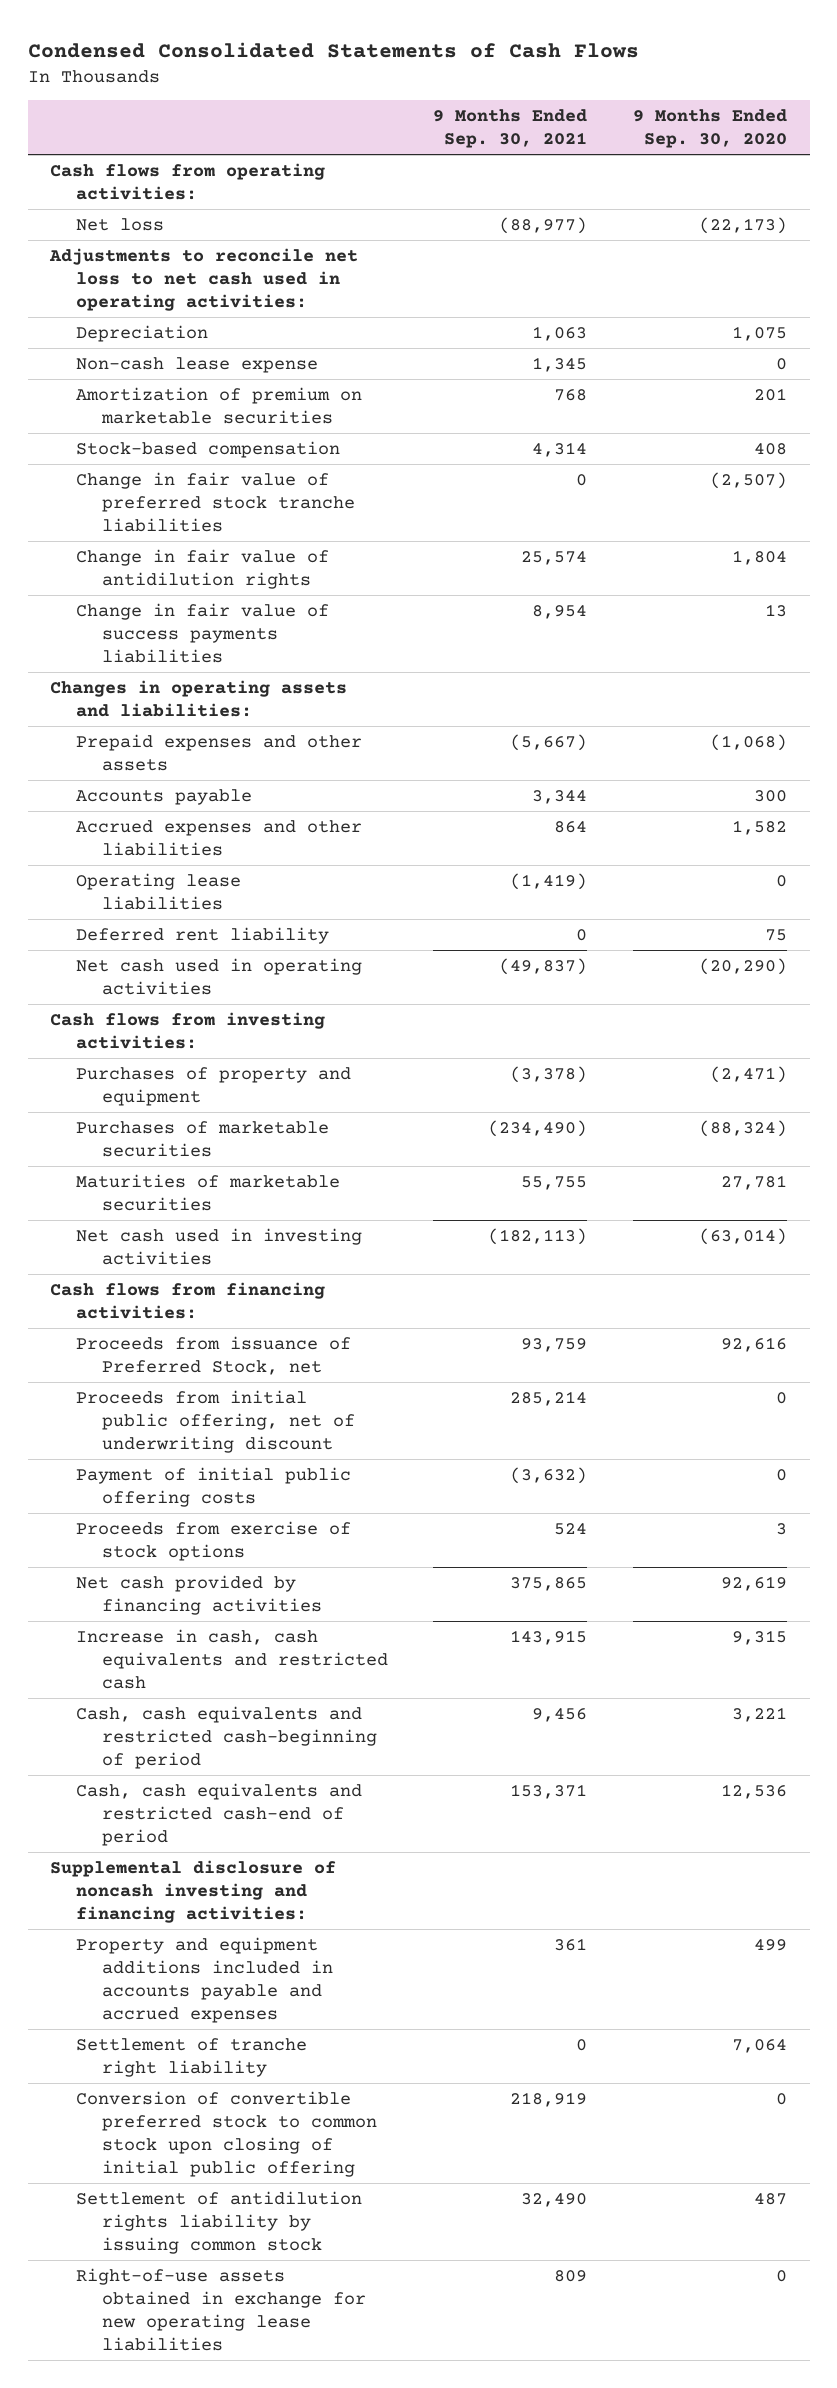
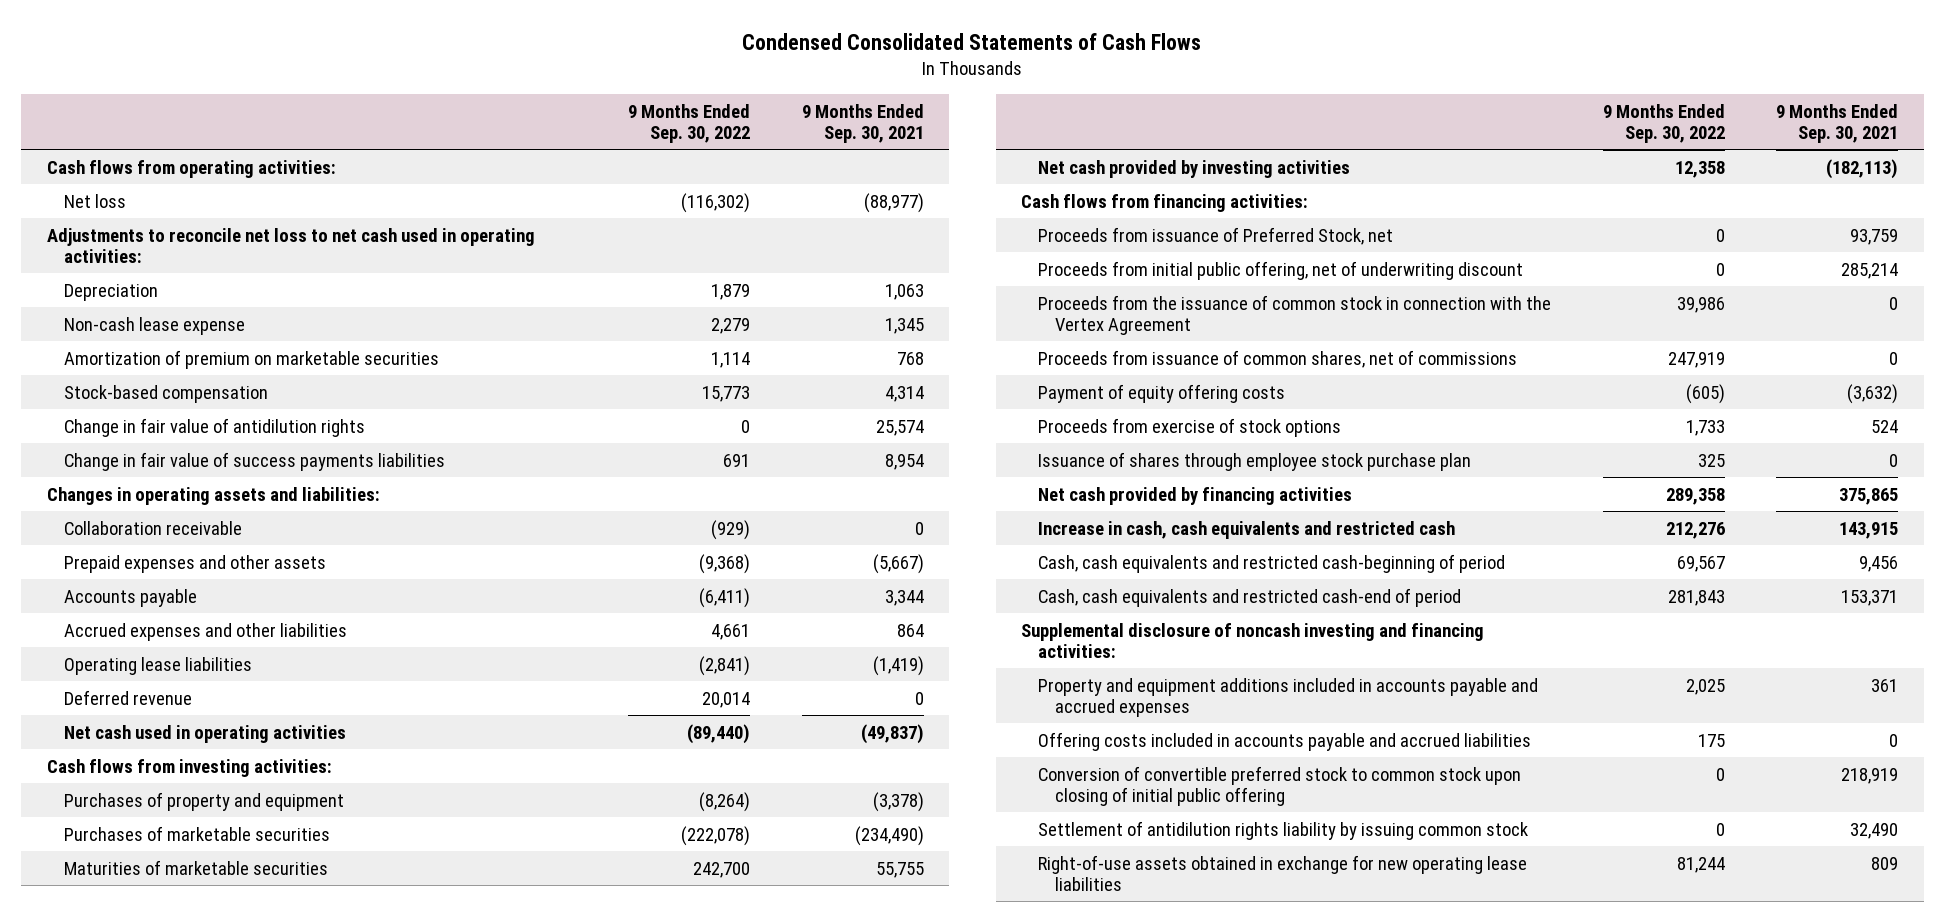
[632,109,787,149] 9 Months Ended Sep. 30, 2020 -> none
none -> [628,103,751,144] 9 Months Ended Sep. 30, 2022
[76,471,355,532] Change in fair value of preferred stock tranche liabilities -> none
none -> [63,520,242,535] Collaboration receivable
[76,926,330,944] Deferred rent liability -> none
none -> [63,689,192,705] Deferred revenue
[76,1227,363,1265] Net cash used in investing activities -> [1038,159,1351,178] Net cash provided by investing activities
none -> [1038,294,1552,336] Proceeds from the issuance of common stock in connection with the Vertex Agreement
none -> [1038,349,1518,368] Proceeds from issuance of common shares, net of commissions
[76,1466,352,1507] Payment of initial public offering costs -> [1038,383,1286,403] Payment of equity offering costs
none -> [1038,451,1472,471] Issuance of shares through employee stock purchase plan
[76,2037,308,2077] Settlement of tranche right liability -> none
none -> [1038,731,1532,751] Offering costs included in accounts payable and accrued liabilities

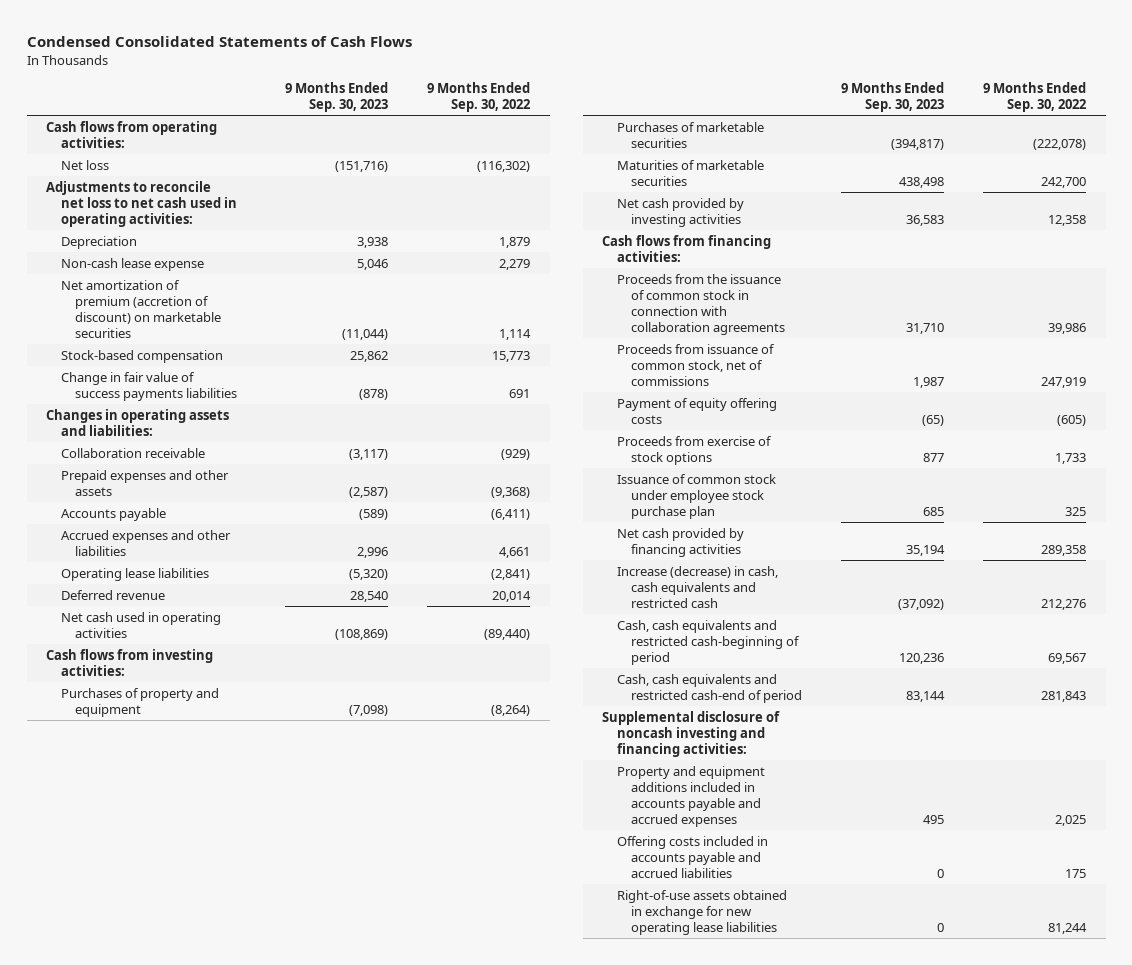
[801,103,924,144] 9 Months Ended Sep. 30, 2021 -> none
none -> [285,82,389,113] 9 Months Ended Sep. 30, 2023
[63,349,439,369] Amortization of premium on marketable securities -> [60,279,222,338] Net amortization of premium (accretion of discount) on marketable securities
[63,417,365,437] Change in fair value of antidilution rights -> none
[1038,226,1394,245] Proceeds from issuance of Preferred Stock, net -> none
[1038,260,1524,280] Proceeds from initial public offering, net of underwriting discount -> none
[1038,294,1552,336] Proceeds from the issuance of common stock in connection with the Vertex Agreement -> [616,273,786,335] Proceeds from the issuance of common stock in connection with collaboration agreements
[1038,349,1518,368] Proceeds from issuance of common shares, net of commissions -> [616,343,775,386] Proceeds from issuance of common stock, net of commissions
[1038,451,1472,471] Issuance of shares through employee stock purchase plan -> [616,473,776,519] Issuance of common stock under employee stock purchase plan
[1038,520,1456,539] Increase in cash, cash equivalents and restricted cash -> [616,565,778,608] Increase (decrease) in cash, cash equivalents and restricted cash
[1038,765,1522,807] Conversion of convertible preferred stock to common stock upon closing of initial public offering -> none
[1038,820,1529,840] Settlement of antidilution rights liability by issuing common stock -> none

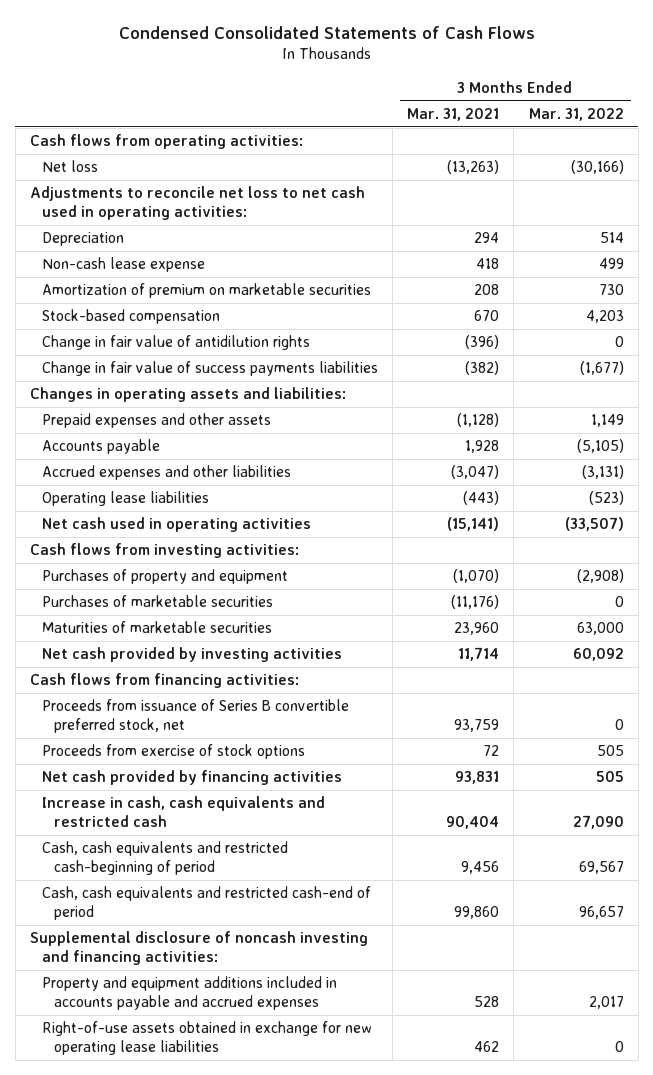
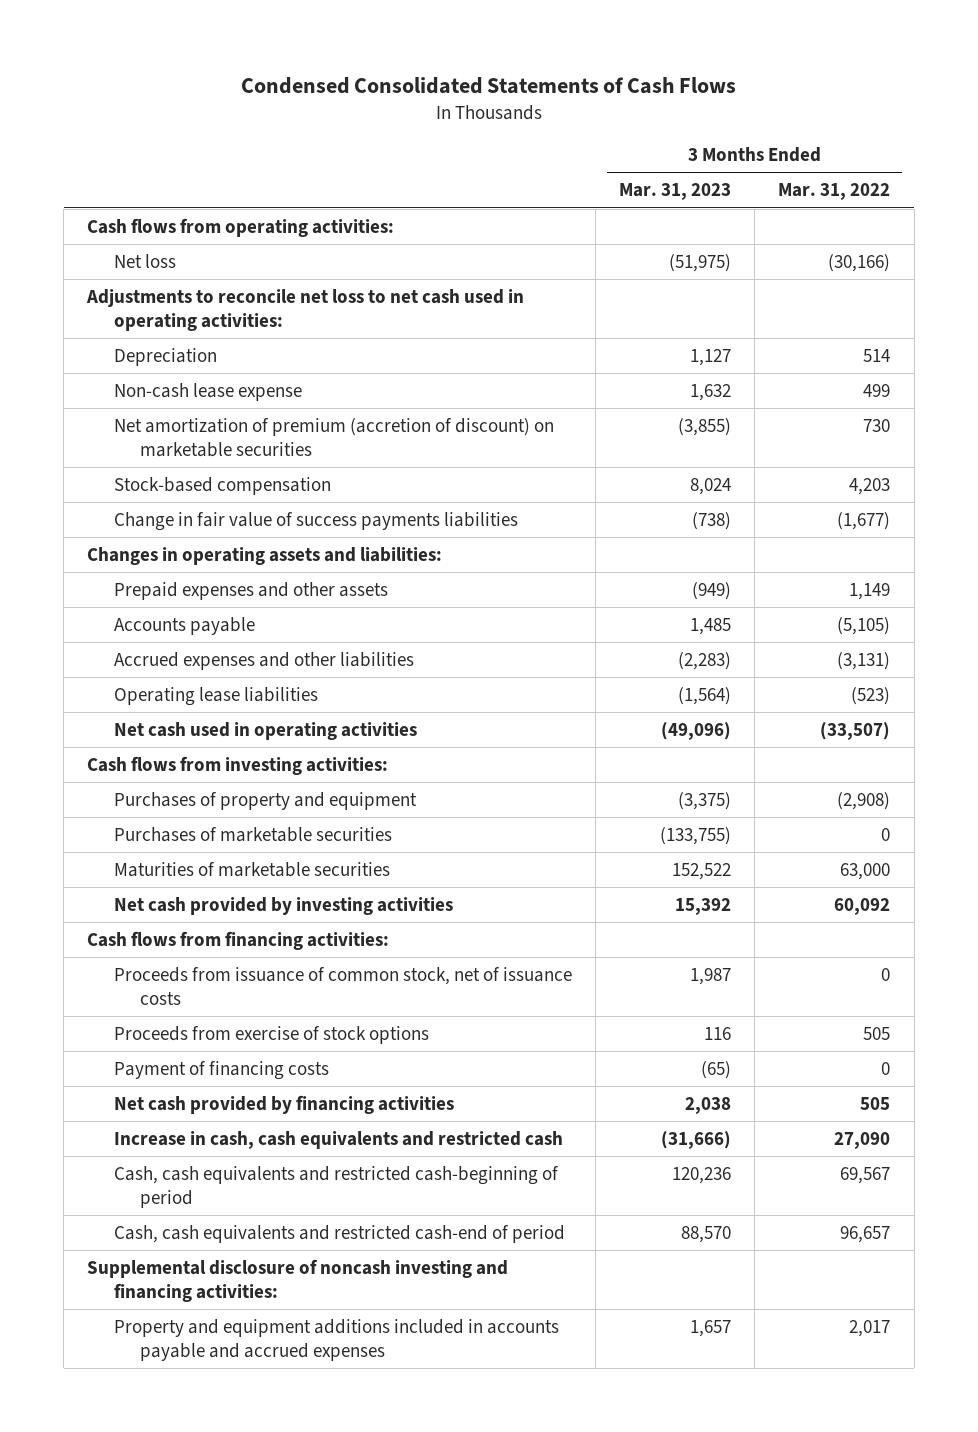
[407,107,500,121] Mar. 31, 2021 -> none
none -> [618,183,731,201] Mar. 31, 2023
[41,283,371,299] Amortization of premium on marketable securities -> [113,417,554,458] Net amortization of premium (accretion of discount) on marketable securities
[41,335,310,351] Change in fair value of antidilution rights -> none
[41,699,349,734] Proceeds from issuance of Series B convertible preferred stock, net -> [113,966,572,1006] Proceeds from issuance of common stock, net of issuance costs
none -> [113,1060,329,1080] Payment of financing costs
[41,1021,372,1056] Right-of-use assets obtained in exchange for new operating lease liabilities -> none

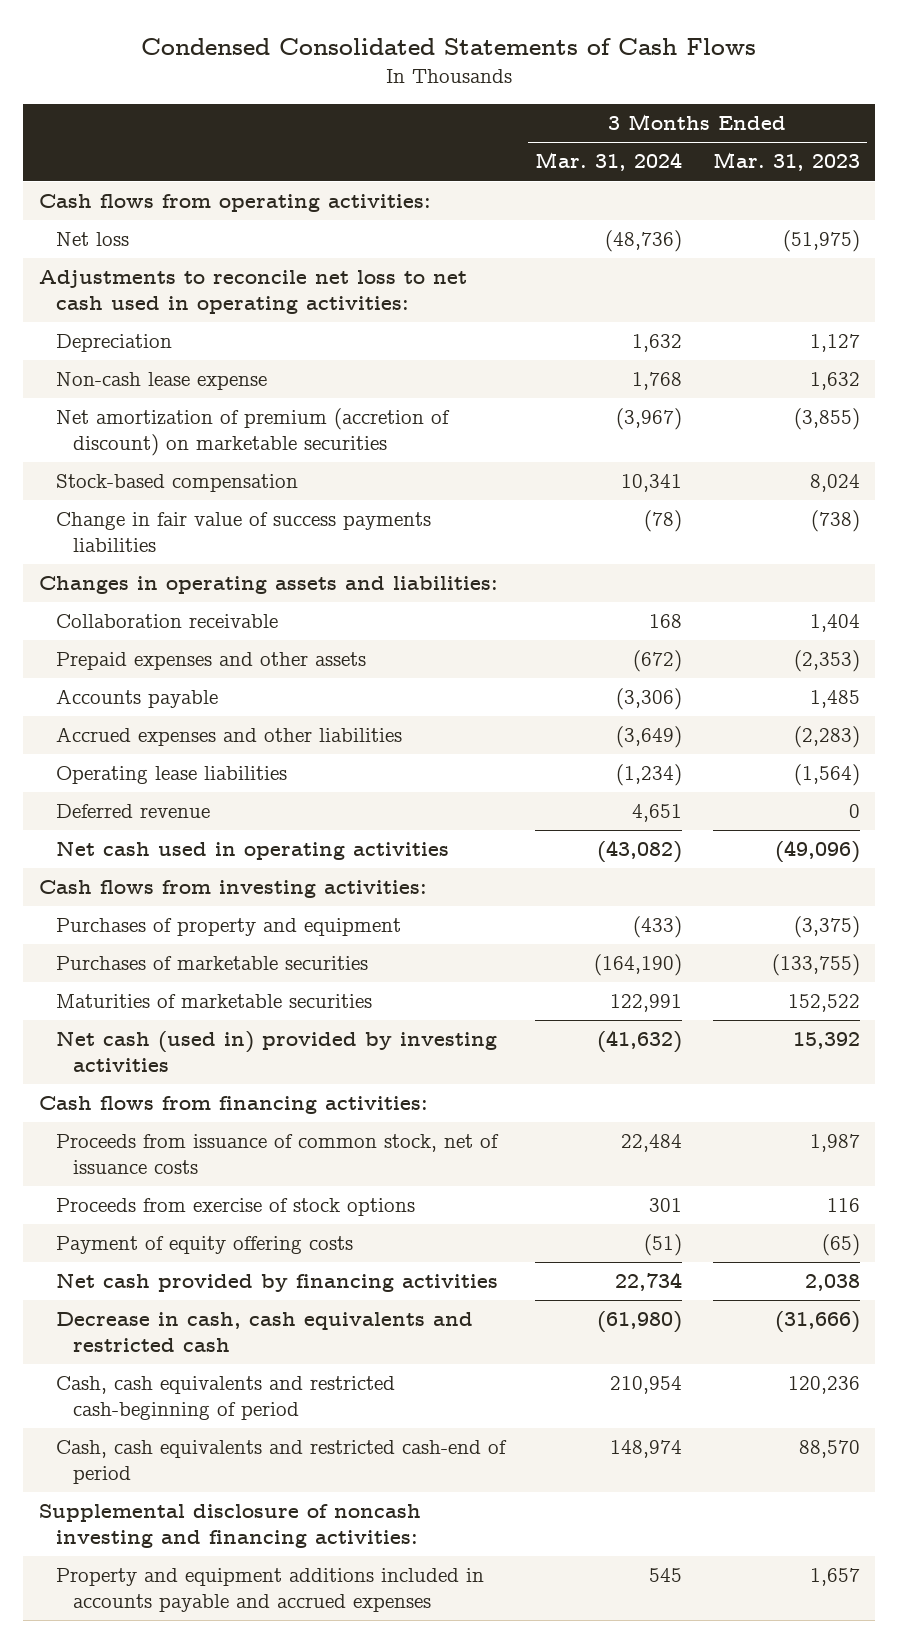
[778,183,891,201] Mar. 31, 2022 -> none
none -> [535,152,683,172] Mar. 31, 2024
none -> [55,614,278,629] Collaboration receivable
[691,581,731,600] (949) -> [793,650,860,673] (2,353)
none -> [55,804,210,819] Deferred revenue
[113,896,453,915] Net cash provided by investing activities -> [55,1031,497,1072] Net cash (used in) provided by investing activities
[113,1060,329,1080] Payment of financing costs -> [55,1236,353,1255] Payment of equity offering costs
[113,1130,563,1149] Increase in cash, cash equivalents and restricted cash -> [55,1312,473,1352] Decrease in cash, cash equivalents and restricted cash

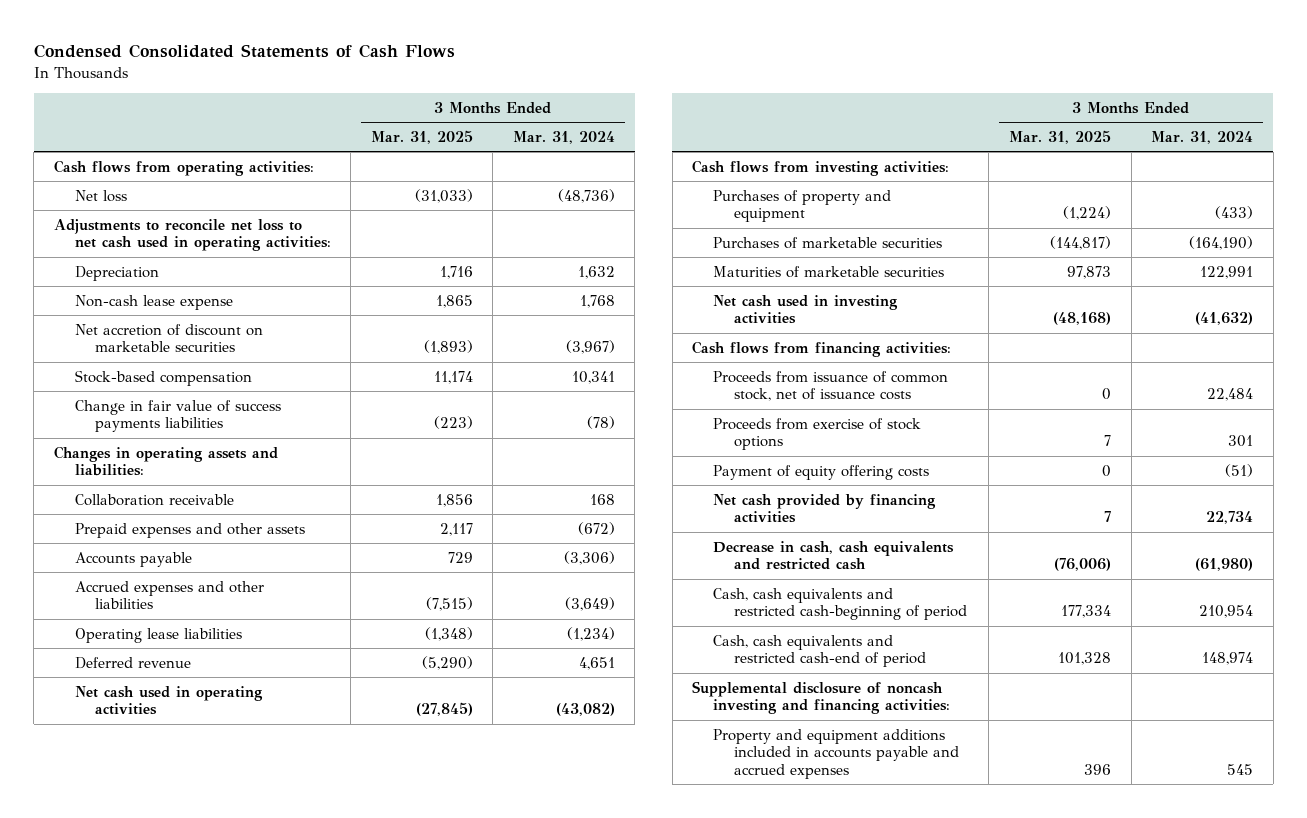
[712,152,860,172] Mar. 31, 2023 -> none
none -> [370,129,473,144] Mar. 31, 2025
[55,408,450,456] Net amortization of premium (accretion of discount) on marketable securities -> [74,323,263,353] Net accretion of discount on marketable securities
[55,1031,497,1072] Net cash (used in) provided by investing activities -> [712,294,898,325] Net cash used in investing activities

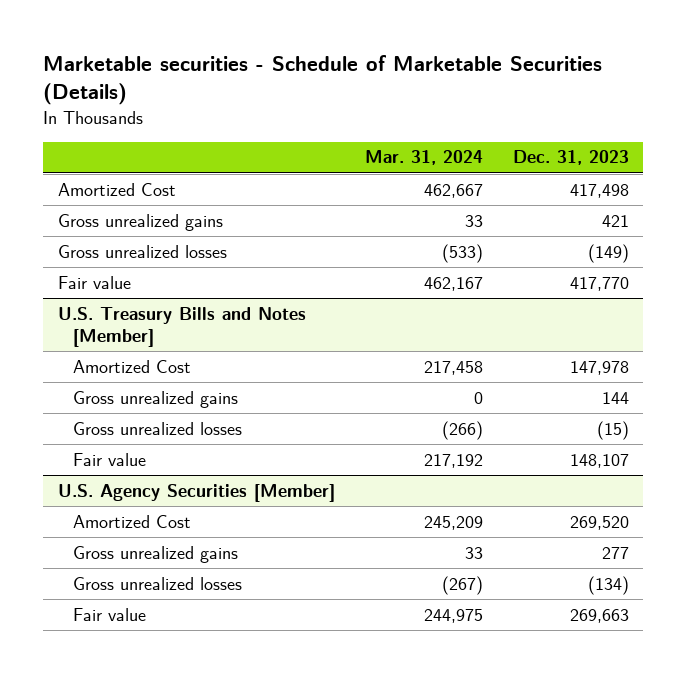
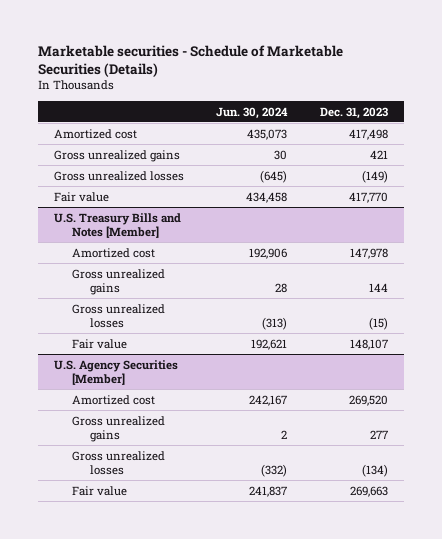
[364,150,483,166] Mar. 31, 2024 -> none
none -> [216,106,289,119] Jun. 30, 2024
[57,182,176,196] Amortized Cost -> [53,128,137,139] Amortized cost
[72,359,191,373] Amortized Cost -> [71,247,155,258] Amortized cost
[72,514,191,528] Amortized Cost -> [71,394,155,405] Amortized cost

